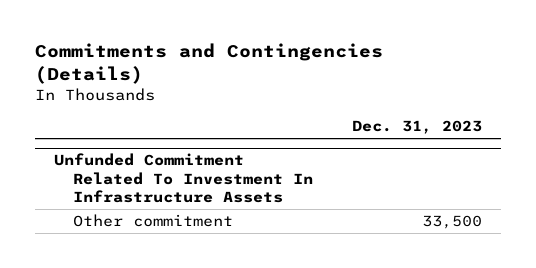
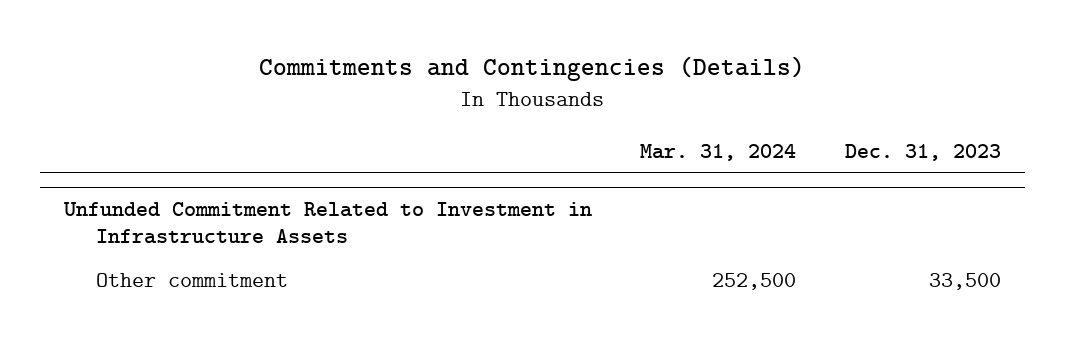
none -> [640,143,797,161] Mar. 31, 2024
[53,153,314,204] Unfunded Commitment Related To Investment In Infrastructure Assets -> [62,202,592,245] Unfunded Commitment Related to Investment in Infrastructure Assets

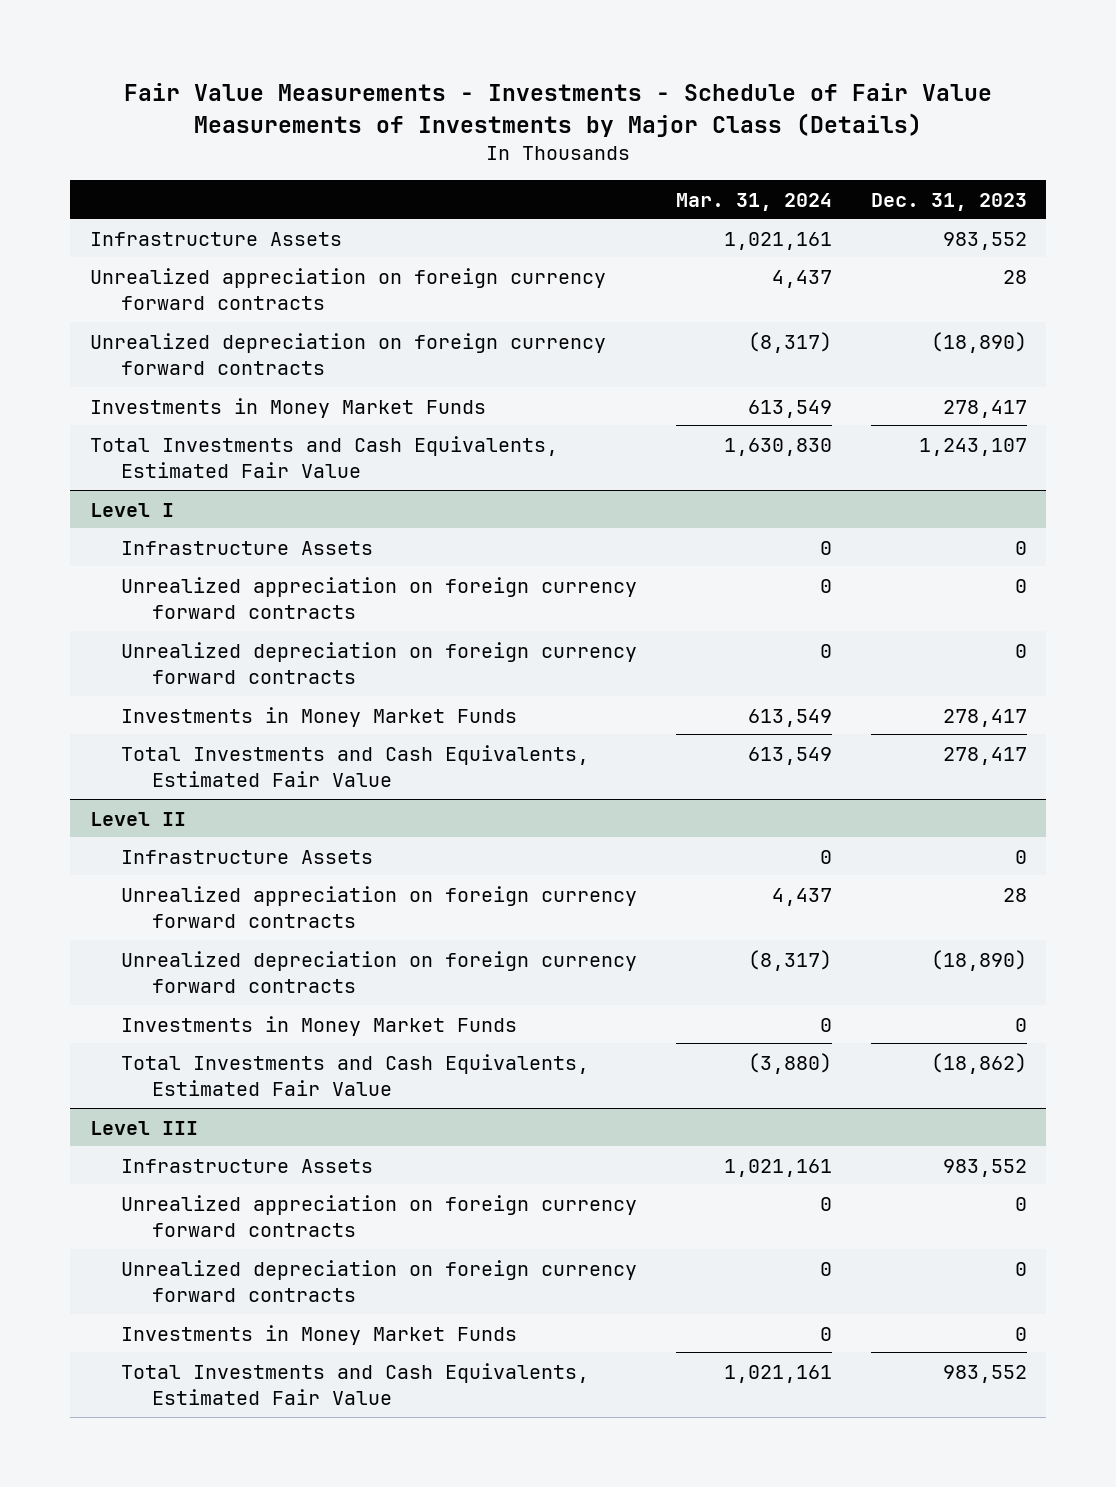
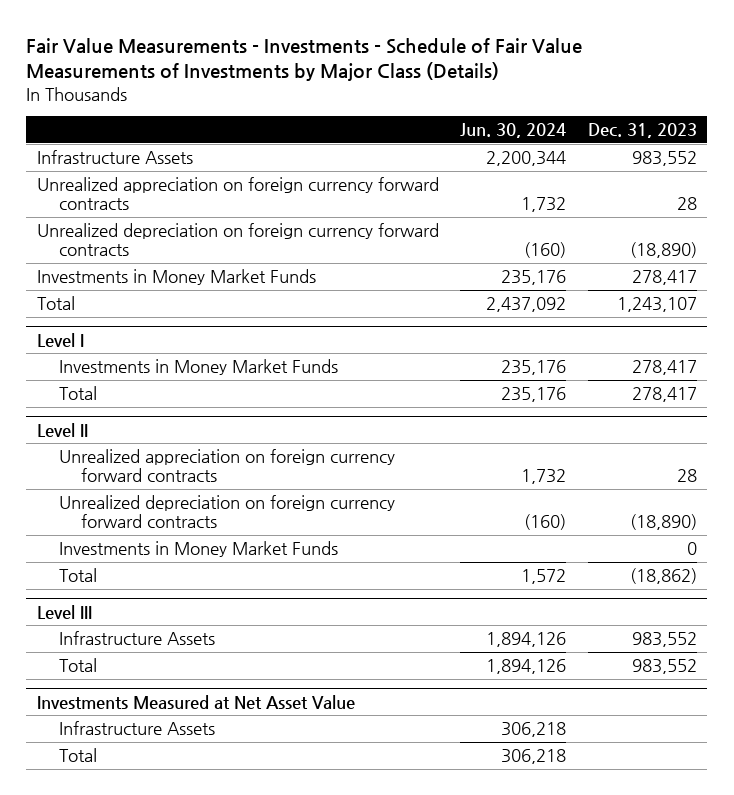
[675,192,832,211] Mar. 31, 2024 -> none
none -> [460,123,567,139] Jun. 30, 2024
[89,435,558,478] Total Investments and Cash Equivalents, Estimated Fair Value -> [37,296,76,311] Total
[120,540,373,555] Infrastructure Assets -> none
[120,576,637,619] Unrealized appreciation on foreign currency forward contracts -> none
[120,641,637,684] Unrealized depreciation on foreign currency forward contracts -> none
[120,744,589,787] Total Investments and Cash Equivalents, Estimated Fair Value -> [59,386,98,401] Total
[120,849,373,864] Infrastructure Assets -> none
[120,1053,589,1096] Total Investments and Cash Equivalents, Estimated Fair Value -> [59,568,98,583] Total
[120,1194,637,1237] Unrealized appreciation on foreign currency forward contracts -> none
[120,1259,637,1302] Unrealized depreciation on foreign currency forward contracts -> none
[120,1324,517,1345] Investments in Money Market Funds -> none
[120,1362,589,1405] Total Investments and Cash Equivalents, Estimated Fair Value -> [59,658,98,673] Total
none -> [37,694,356,709] Investments Measured at Net Asset Value
none -> [59,721,216,736] Infrastructure Assets
none -> [59,748,98,763] Total

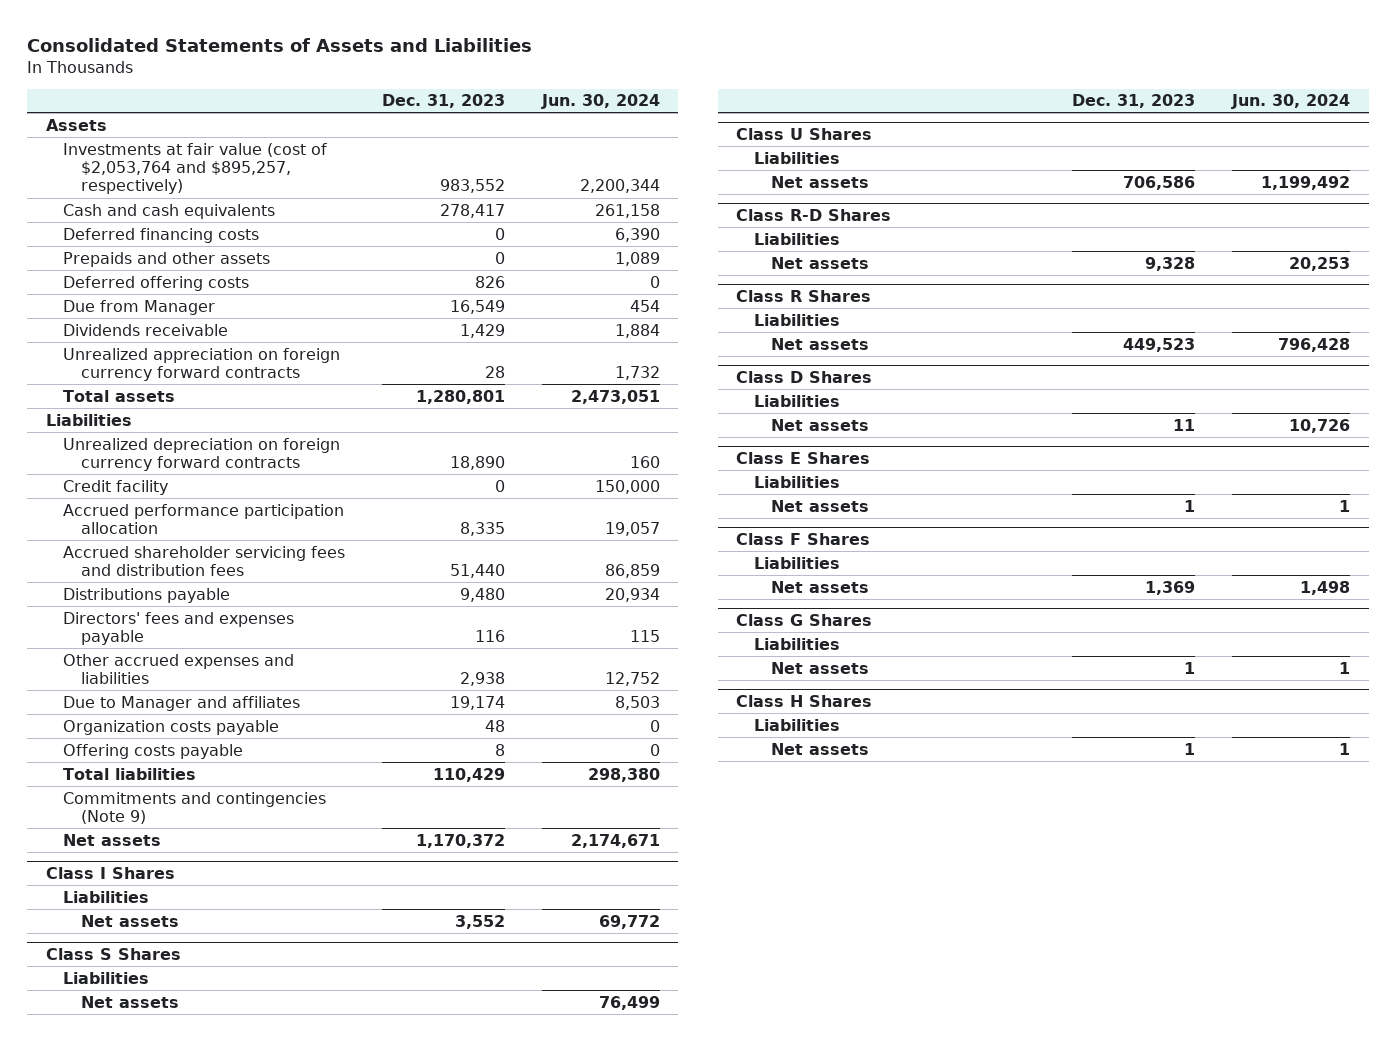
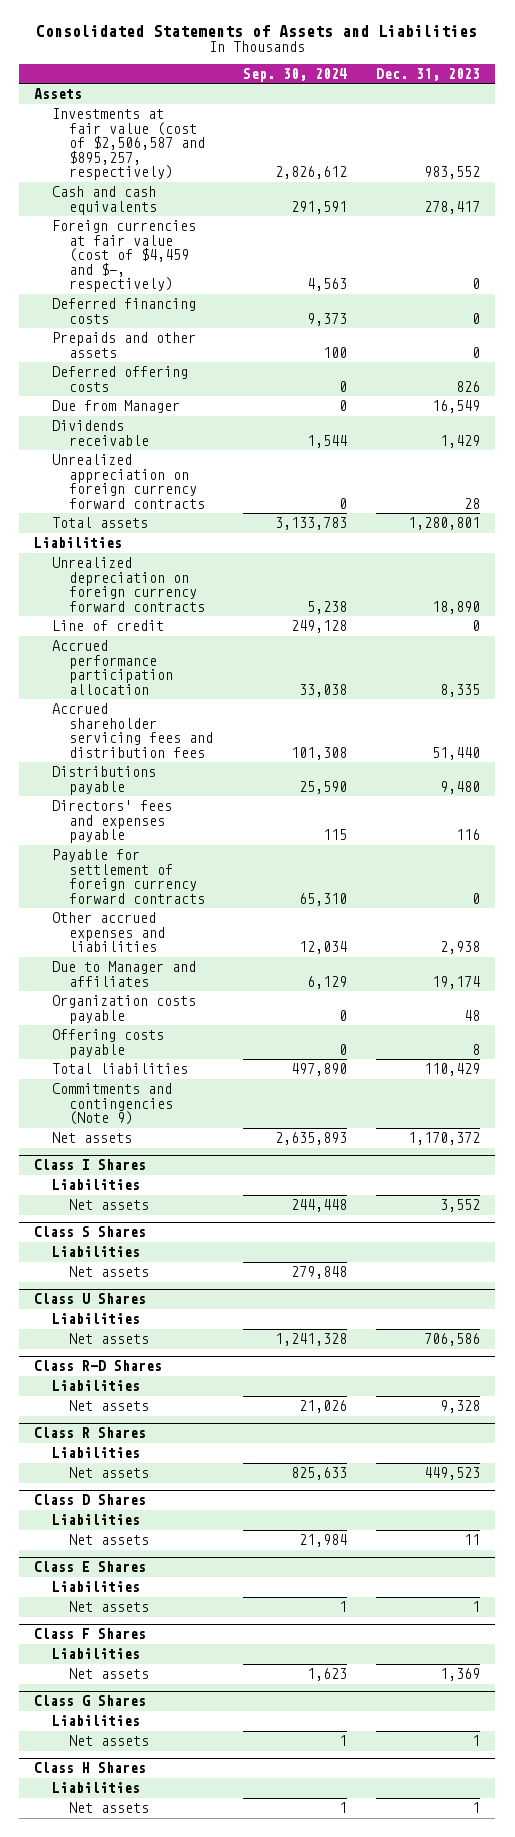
[540,94,660,110] Jun. 30, 2024 -> none
none -> [242,67,347,82] Sep. 30, 2024
[63,142,328,195] Investments at fair value (cost of $2,053,764 and $895,257, respectively) -> [51,108,205,181] Investments at fair value (cost of $2,506,587 and $895,257, respectively)
none -> [51,220,196,293] Foreign currencies at fair value (cost of $4,459 and $-, respectively)
[63,479,169,495] Credit facility -> [51,620,164,632] Line of credit
none -> [51,849,205,904] Payable for settlement of foreign currency forward contracts

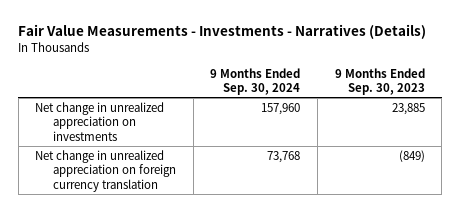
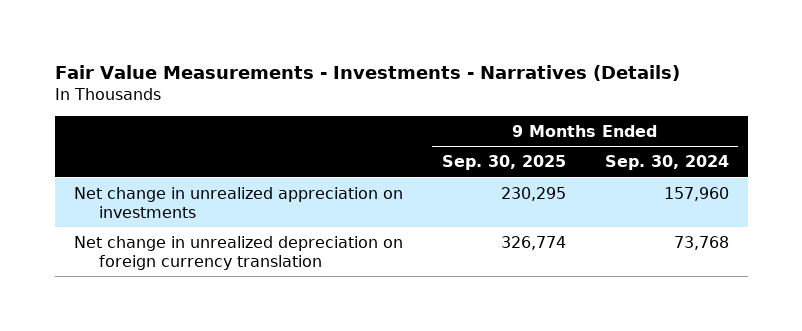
[334,67,425,95] 9 Months Ended Sep. 30, 2023 -> none
none -> [441,155,566,171] Sep. 30, 2025
[35,150,176,192] Net change in unrealized appreciation on foreign currency translation -> [73,235,403,270] Net change in unrealized depreciation on foreign currency translation

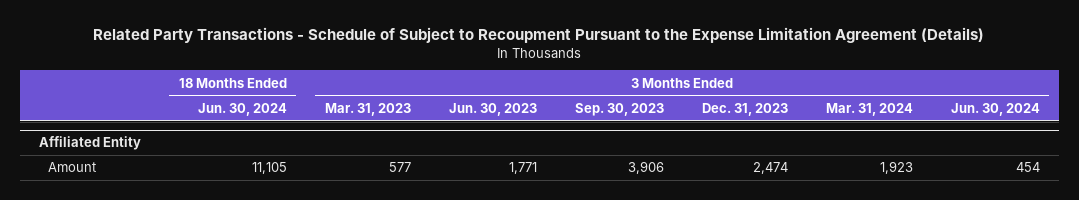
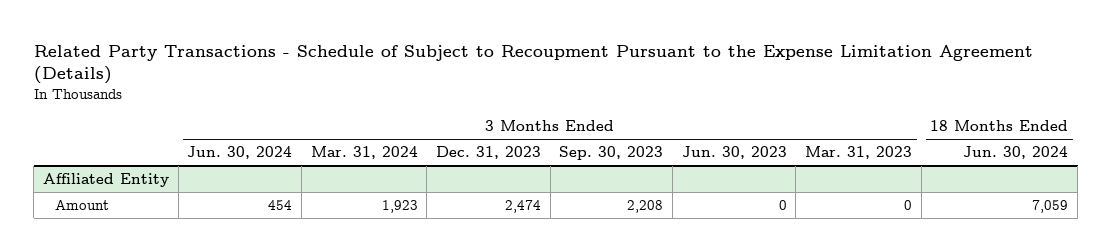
[251,162,287,175] 11,105 -> [1032,199,1069,213] 7,059
[388,162,411,173] 577 -> [904,199,913,210] 0
[508,162,537,175] 1,771 -> [778,199,787,210] 0
[627,161,664,175] 3,906 -> [627,199,664,213] 2,208

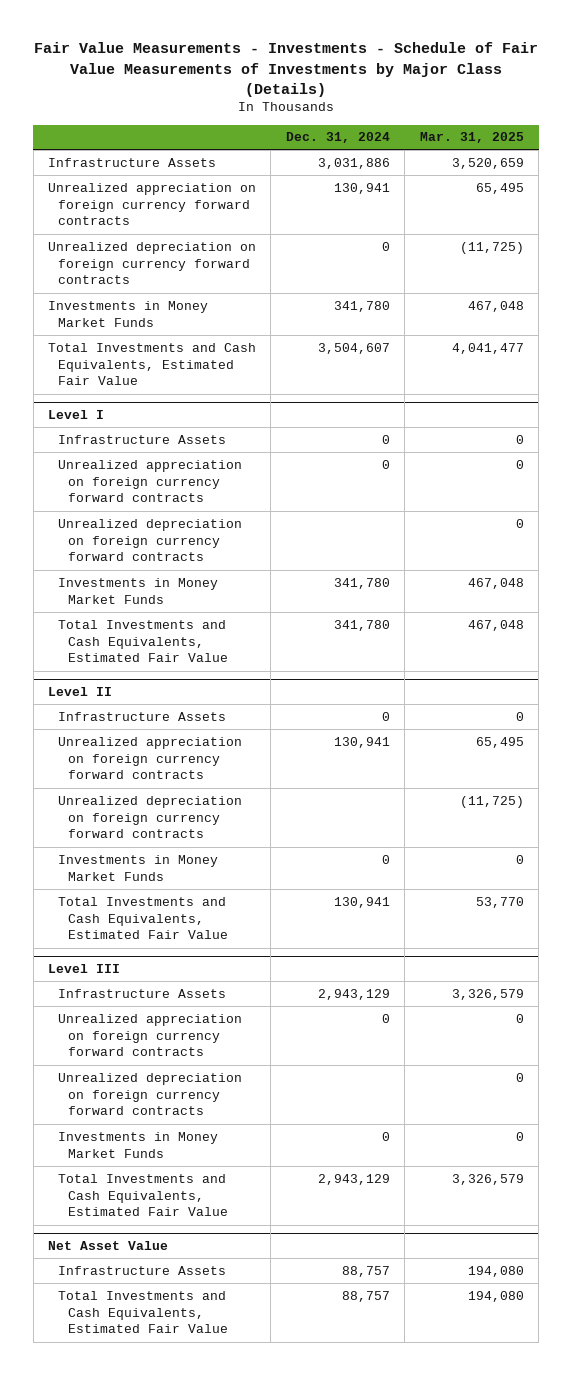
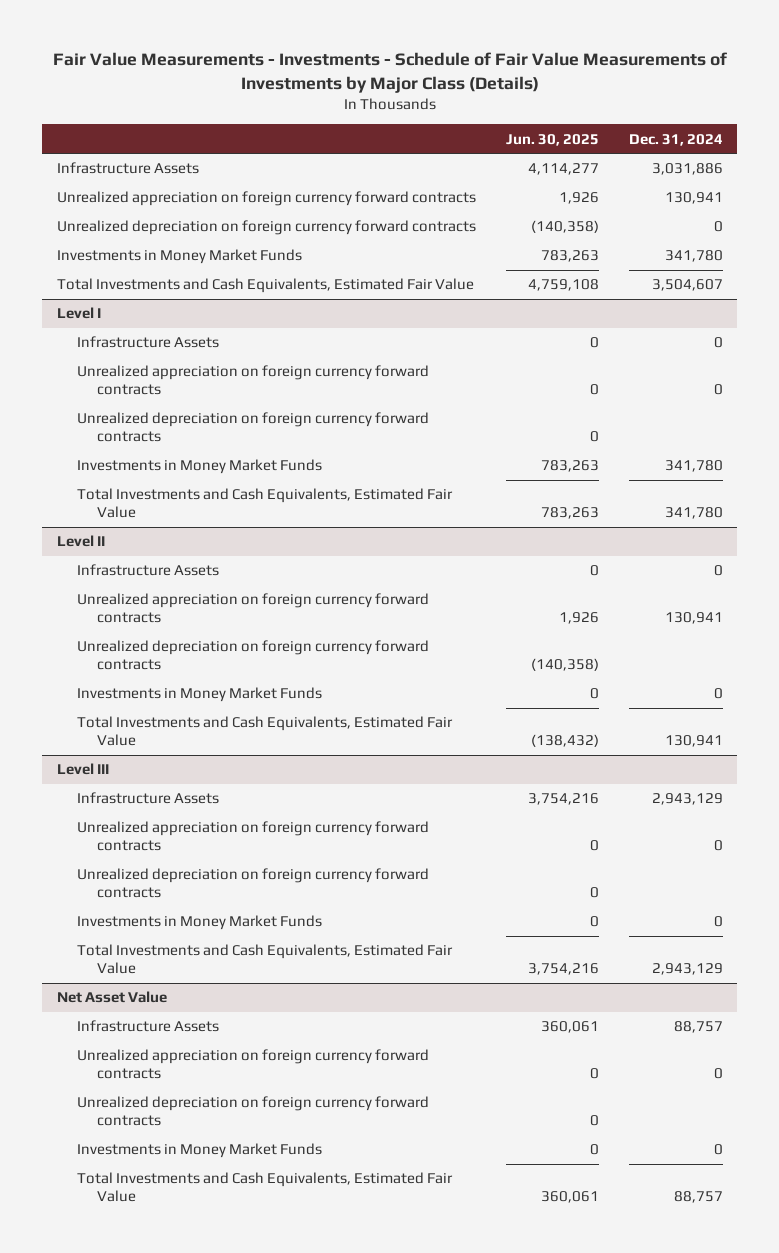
[419,132,524,144] Mar. 31, 2025 -> none
none -> [505,133,599,146] Jun. 30, 2025
none -> [76,1049,429,1080] Unrealized appreciation on foreign currency forward contracts
none -> [76,1096,429,1127] Unrealized depreciation on foreign currency forward contracts
none -> [76,1143,322,1159] Investments in Money Market Funds

